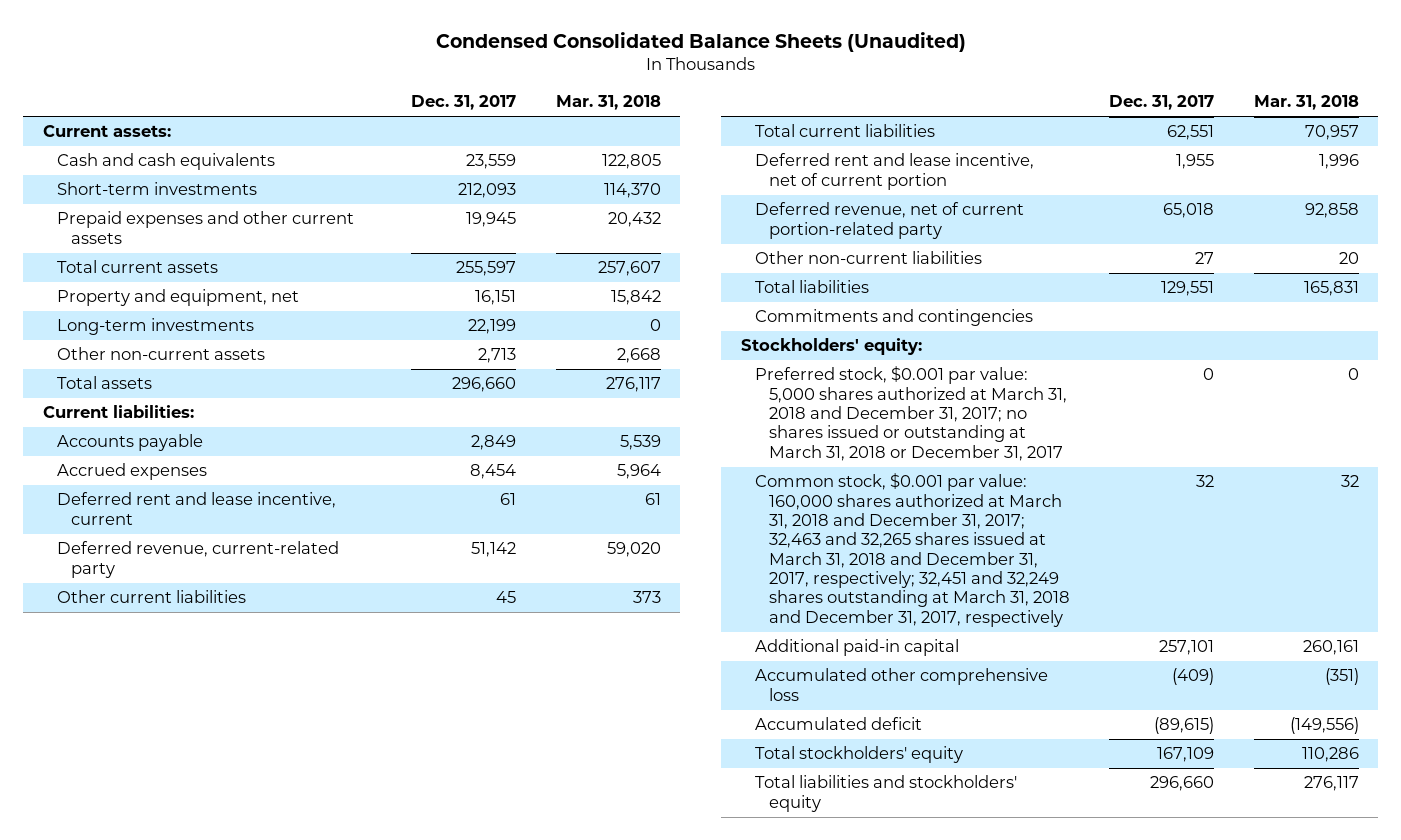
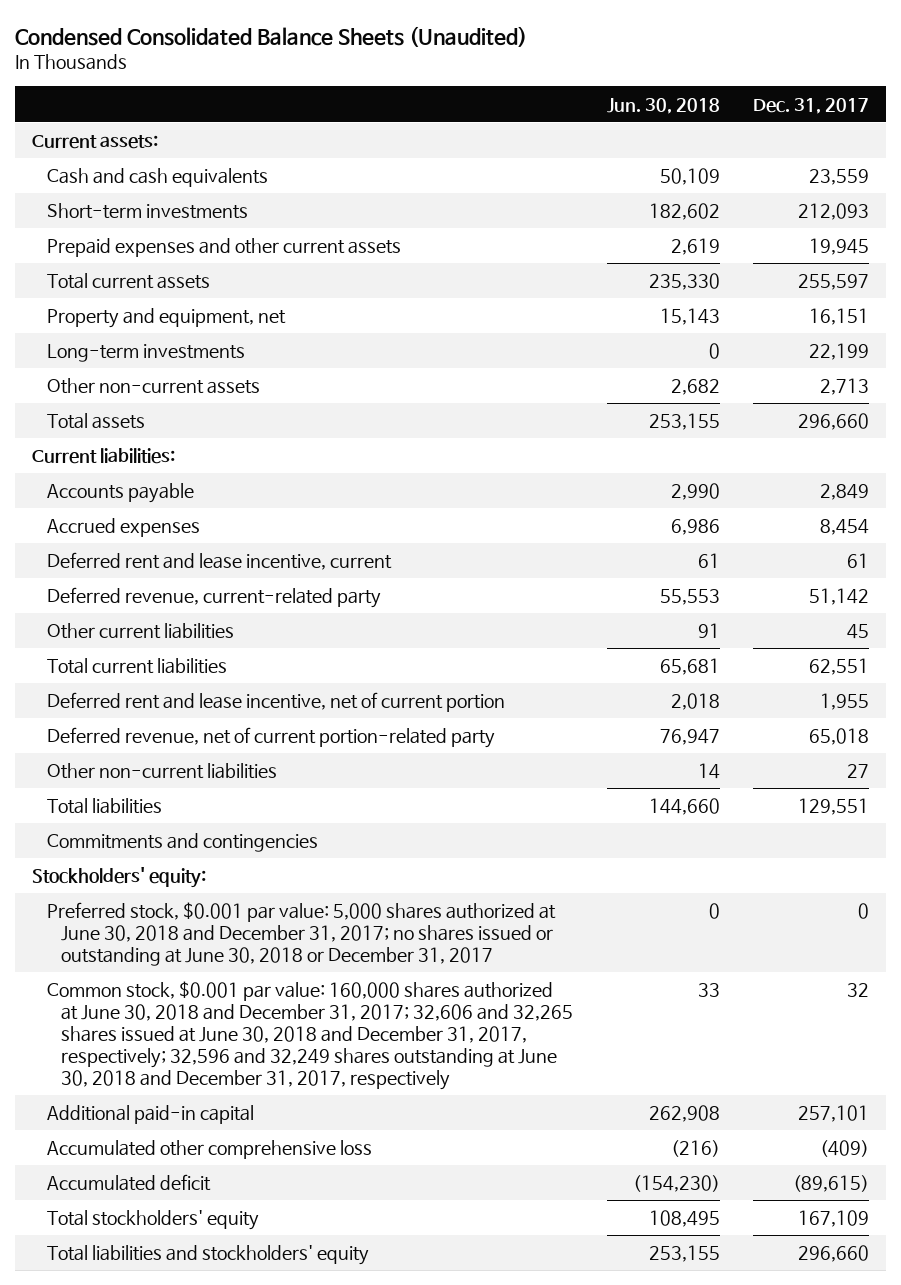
[555,95,661,111] Mar. 31, 2018 -> none
none -> [606,97,720,114] Jun. 30, 2018
[754,366,1068,461] Preferred stock, $0.001 par value: 5,000 shares authorized at March 31, 2018 and December 31, 2017; no shares issued or outstanding at March 31, 2018 or December 31, 2017 -> [46,902,556,967] Preferred stock, $0.001 par value: 5,000 shares authorized at June 30, 2018 and December 31, 2017; no shares issued or outstanding at June 30, 2018 or December 31, 2017
[754,473,1071,627] Common stock, $0.001 par value: 160,000 shares authorized at March 31, 2018 and December 31, 2017; 32,463 and 32,265 shares issued at March 31, 2018 and December 31, 2017, respectively; 32,451 and 32,249 shares outstanding at March 31, 2018 and December 31, 2017, respectively -> [46,981,574,1091] Common stock, $0.001 par value: 160,000 shares authorized at June 30, 2018 and December 31, 2017; 32,606 and 32,265 shares issued at June 30, 2018 and December 31, 2017, respectively; 32,596 and 32,249 shares outstanding at June 30, 2018 and December 31, 2017, respectively

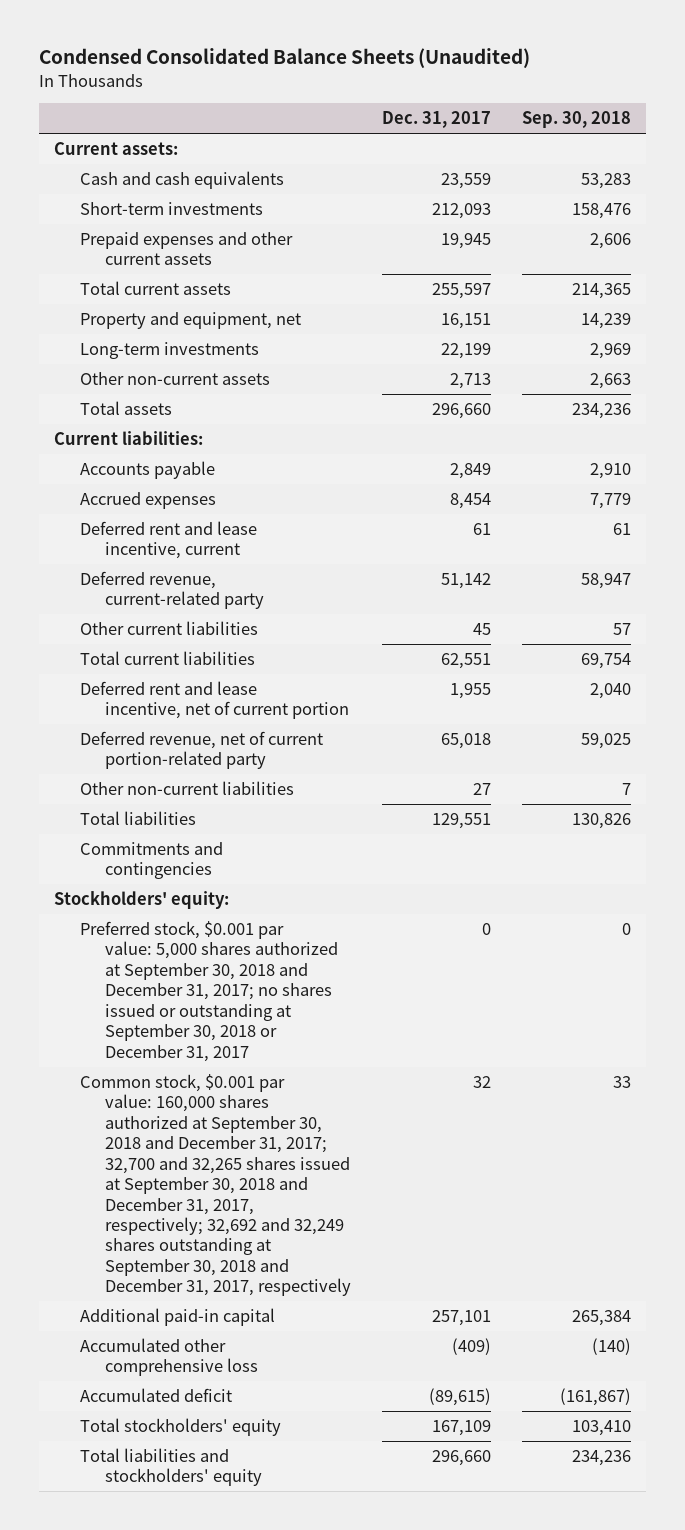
[606,97,720,114] Jun. 30, 2018 -> none
none -> [521,110,631,128] Sep. 30, 2018
[46,902,556,967] Preferred stock, $0.001 par value: 5,000 shares authorized at June 30, 2018 and December 31, 2017; no shares issued or outstanding at June 30, 2018 or December 31, 2017 -> [79,921,339,1062] Preferred stock, $0.001 par value: 5,000 shares authorized at September 30, 2018 and December 31, 2017; no shares issued or outstanding at September 30, 2018 or December 31, 2017
[46,981,574,1091] Common stock, $0.001 par value: 160,000 shares authorized at June 30, 2018 and December 31, 2017; 32,606 and 32,265 shares issued at June 30, 2018 and December 31, 2017, respectively; 32,596 and 32,249 shares outstanding at June 30, 2018 and December 31, 2017, respectively -> [79,1074,352,1297] Common stock, $0.001 par value: 160,000 shares authorized at September 30, 2018 and December 31, 2017; 32,700 and 32,265 shares issued at September 30, 2018 and December 31, 2017, respectively; 32,692 and 32,249 shares outstanding at September 30, 2018 and December 31, 2017, respectively

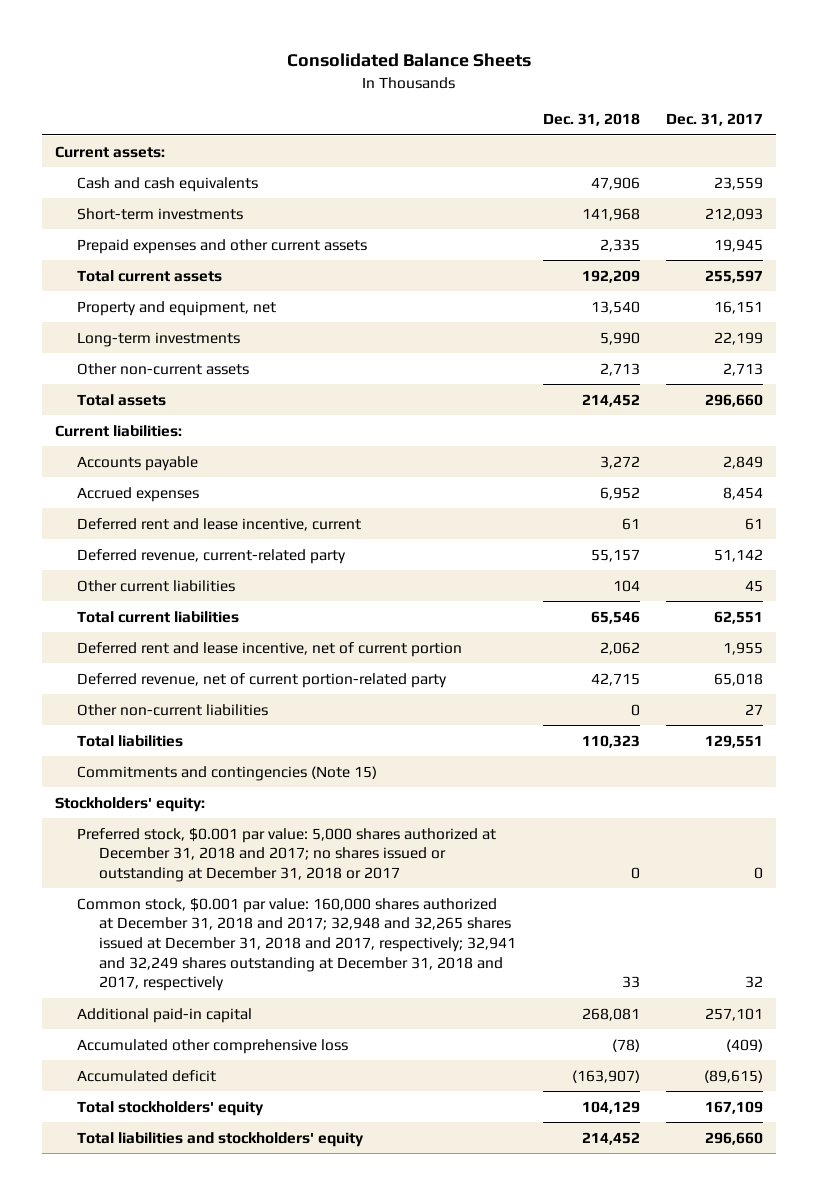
[38,48,530,69] Condensed Consolidated Balance Sheets (Unaudited) -> [287,53,532,68] Consolidated Balance Sheets
[521,110,631,128] Sep. 30, 2018 -> none
none -> [542,113,640,127] Dec. 31, 2018
[79,842,223,880] Commitments and contingencies -> [77,765,378,781] Commitments and contingencies (Note 15)
[79,921,339,1062] Preferred stock, $0.001 par value: 5,000 shares authorized at September 30, 2018 and December 31, 2017; no shares issued or outstanding at September 30, 2018 or December 31, 2017 -> [77,827,497,883] Preferred stock, $0.001 par value: 5,000 shares authorized at December 31, 2018 and 2017; no shares issued or outstanding at December 31, 2018 or 2017
[79,1074,352,1297] Common stock, $0.001 par value: 160,000 shares authorized at September 30, 2018 and December 31, 2017; 32,700 and 32,265 shares issued at September 30, 2018 and December 31, 2017, respectively; 32,692 and 32,249 shares outstanding at September 30, 2018 and December 31, 2017, respectively -> [77,897,517,992] Common stock, $0.001 par value: 160,000 shares authorized at December 31, 2018 and 2017; 32,948 and 32,265 shares issued at December 31, 2018 and 2017, respectively; 32,941 and 32,249 shares outstanding at December 31, 2018 and 2017, respectively

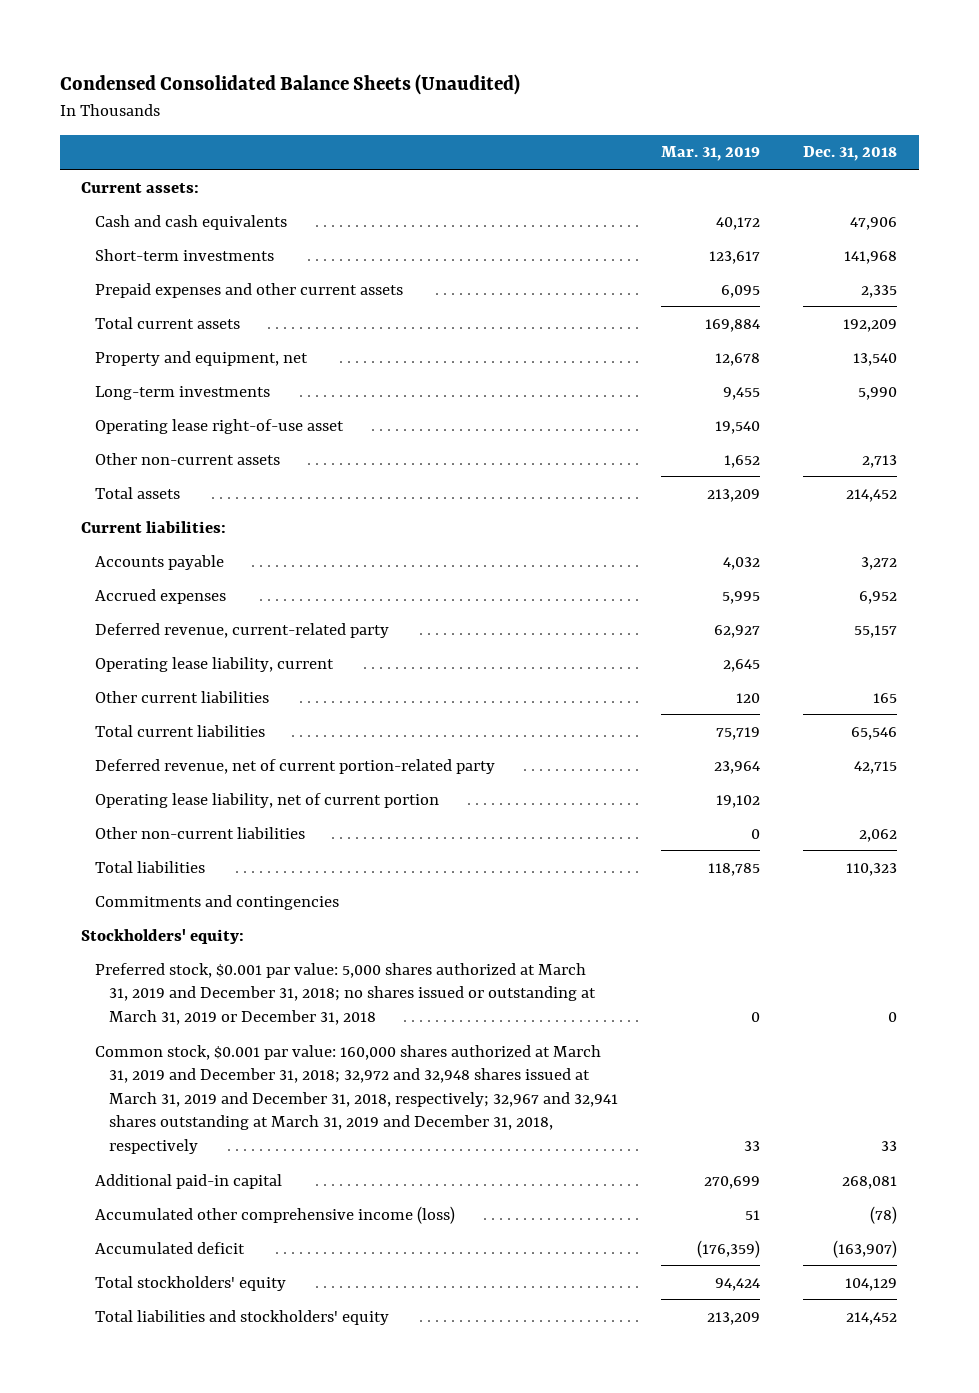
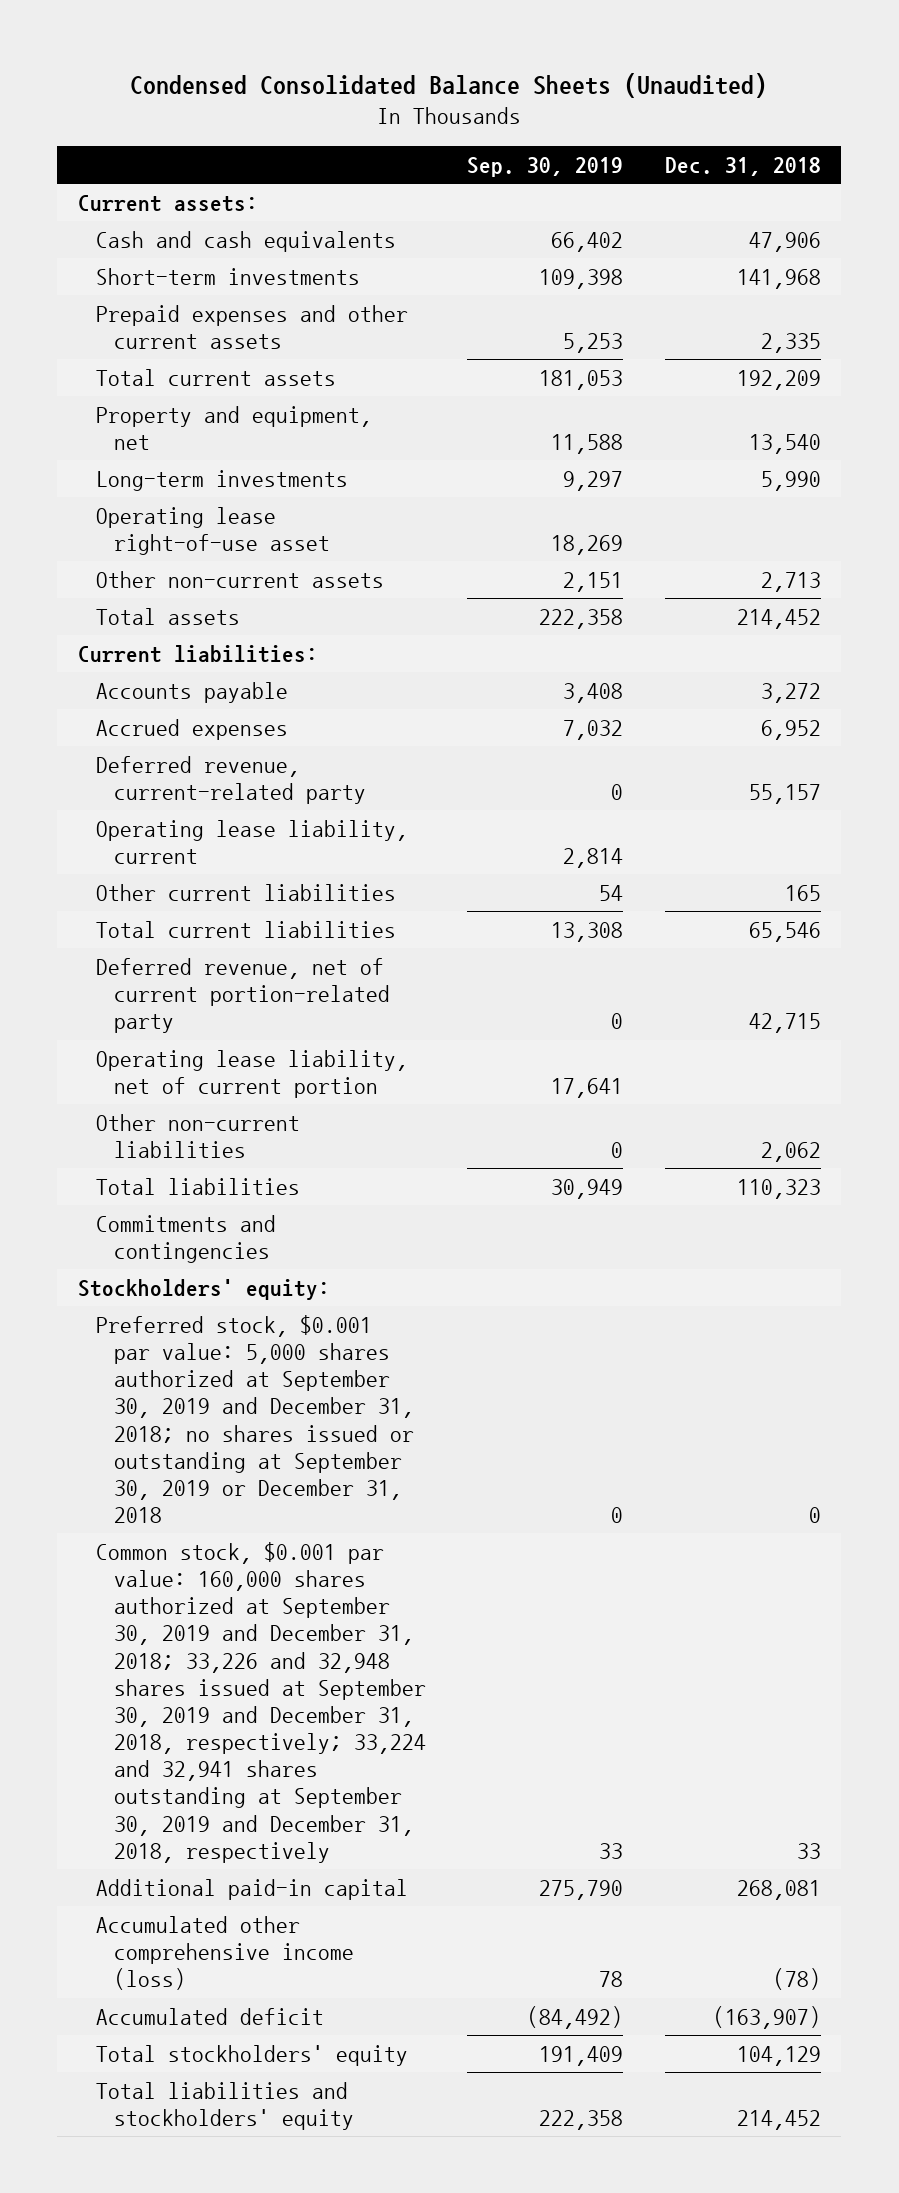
[660,146,760,162] Mar. 31, 2019 -> none
none -> [467,156,624,177] Sep. 30, 2019
[95,962,596,1025] Preferred stock, $0.001 par value: 5,000 shares authorized at March 31, 2019 and December 31, 2018; no shares issued or outstanding at March 31, 2019 or December 31, 2018 -> [95,1314,414,1524] Preferred stock, $0.001 par value: 5,000 shares authorized at September 30, 2019 and December 31, 2018; no shares issued or outstanding at September 30, 2019 or December 31, 2018
[95,1044,618,1154] Common stock, $0.001 par value: 160,000 shares authorized at March 31, 2019 and December 31, 2018; 32,972 and 32,948 shares issued at March 31, 2019 and December 31, 2018, respectively; 32,967 and 32,941 shares outstanding at March 31, 2019 and December 31, 2018, respectively -> [95,1541,426,1863] Common stock, $0.001 par value: 160,000 shares authorized at September 30, 2019 and December 31, 2018; 33,226 and 32,948 shares issued at September 30, 2019 and December 31, 2018, respectively; 33,224 and 32,941 shares outstanding at September 30, 2019 and December 31, 2018, respectively

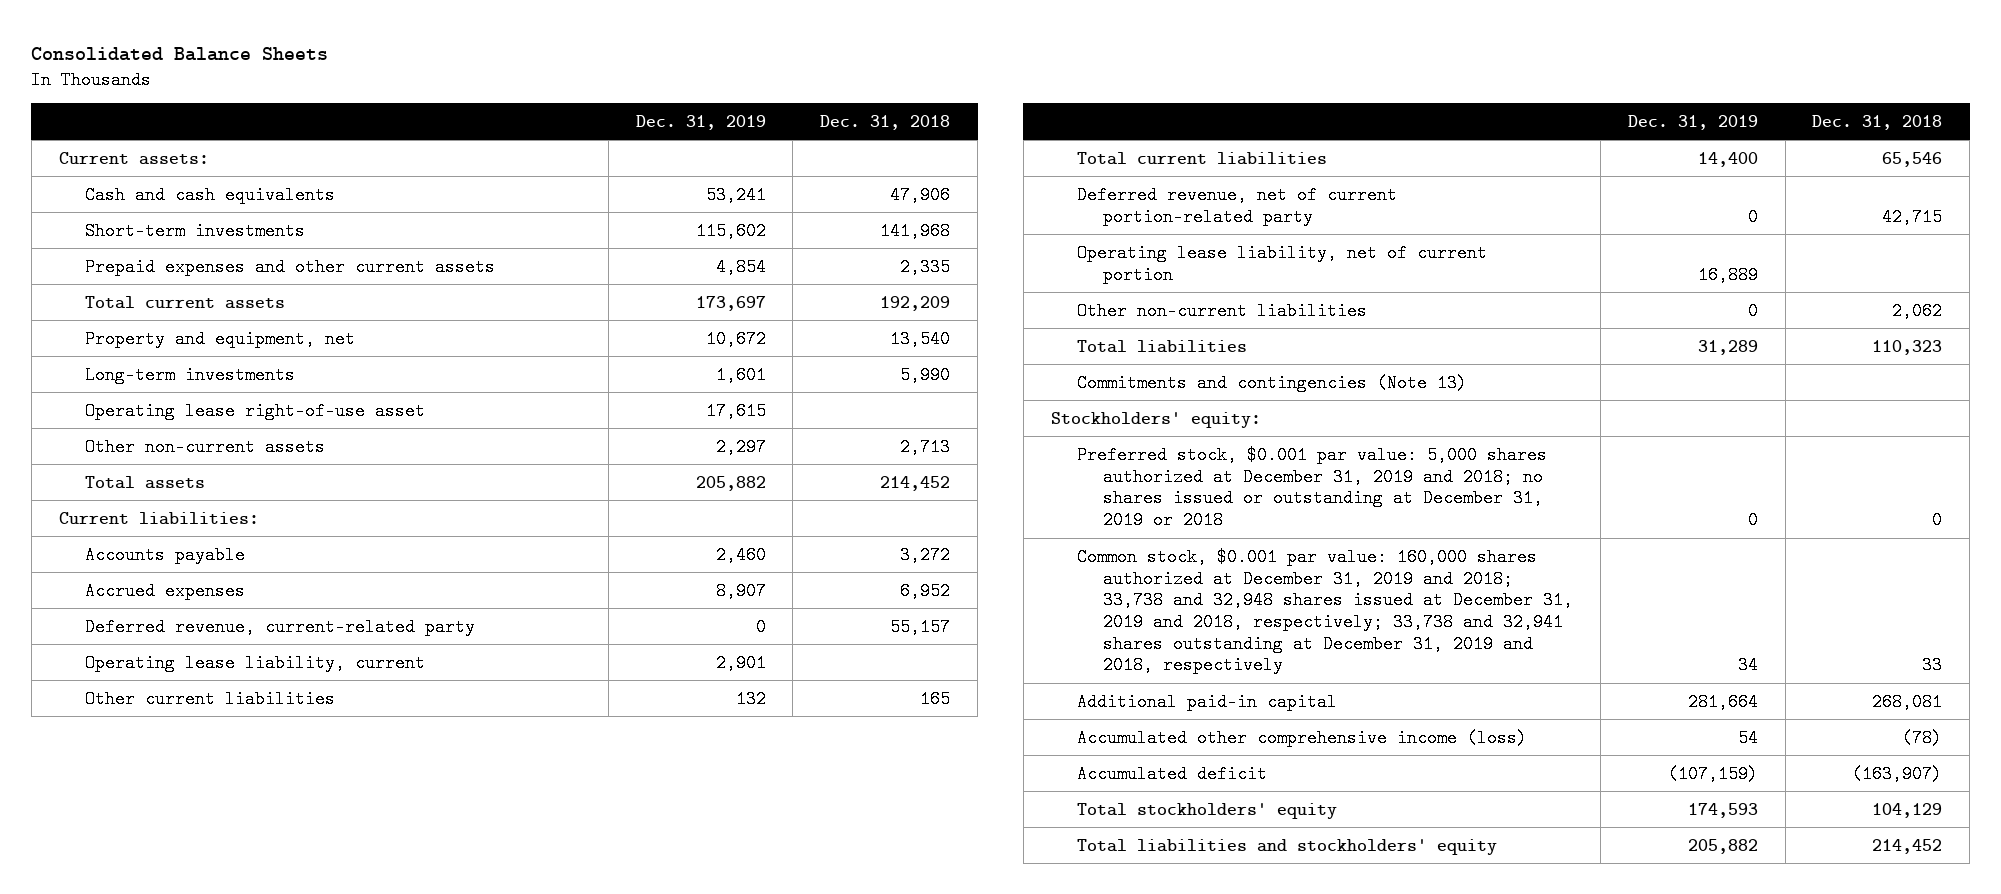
[130,72,768,98] Condensed Consolidated Balance Sheets (Unaudited) -> [31,46,329,61] Consolidated Balance Sheets
[467,156,624,177] Sep. 30, 2019 -> none
none -> [635,114,766,130] Dec. 31, 2019
[95,1214,276,1264] Commitments and contingencies -> [1077,373,1468,392] Commitments and contingencies (Note 13)
[95,1314,414,1524] Preferred stock, $0.001 par value: 5,000 shares authorized at September 30, 2019 and December 31, 2018; no shares issued or outstanding at September 30, 2019 or December 31, 2018 -> [1077,445,1548,530] Preferred stock, $0.001 par value: 5,000 shares authorized at December 31, 2019 and 2018; no shares issued or outstanding at December 31, 2019 or 2018
[95,1541,426,1863] Common stock, $0.001 par value: 160,000 shares authorized at September 30, 2019 and December 31, 2018; 33,226 and 32,948 shares issued at September 30, 2019 and December 31, 2018, respectively; 33,224 and 32,941 shares outstanding at September 30, 2019 and December 31, 2018, respectively -> [1077,547,1574,675] Common stock, $0.001 par value: 160,000 shares authorized at December 31, 2019 and 2018; 33,738 and 32,948 shares issued at December 31, 2019 and 2018, respectively; 33,738 and 32,941 shares outstanding at December 31, 2019 and 2018, respectively

